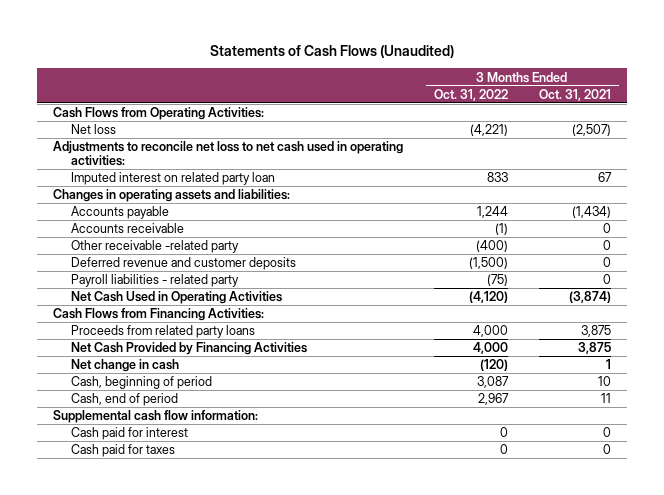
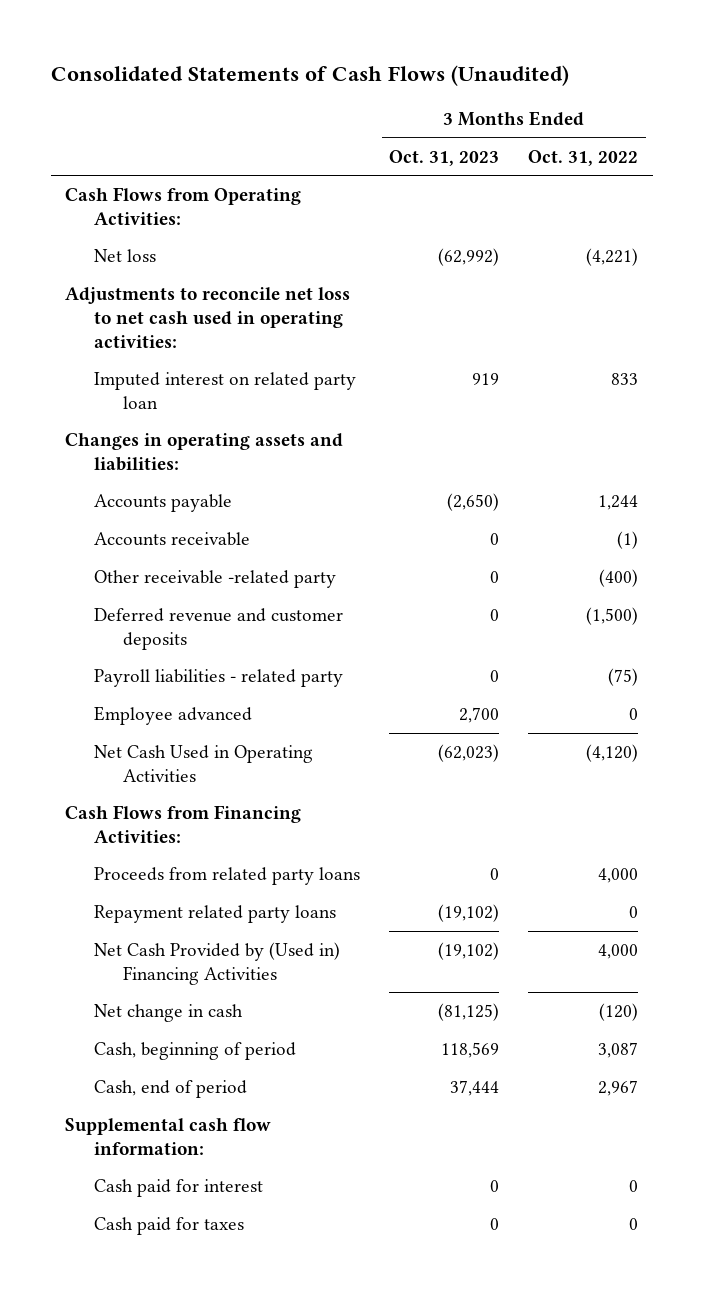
[209,45,454,59] Statements of Cash Flows (Unaudited) -> [51,64,570,86] Consolidated Statements of Cash Flows (Unaudited)
[539,88,612,101] Oct. 31, 2021 -> none
none -> [389,149,500,166] Oct. 31, 2023
none -> [94,706,253,726] Employee advanced
none -> [94,905,337,924] Repayment related party loans
[70,342,307,356] Net Cash Provided by Financing Activities -> [94,942,341,985] Net Cash Provided by (Used in) Financing Activities

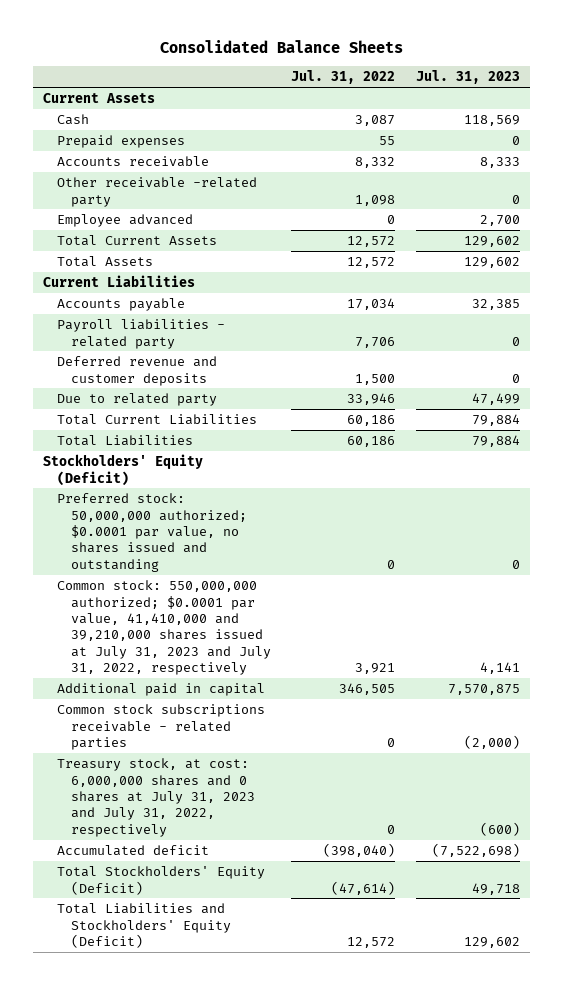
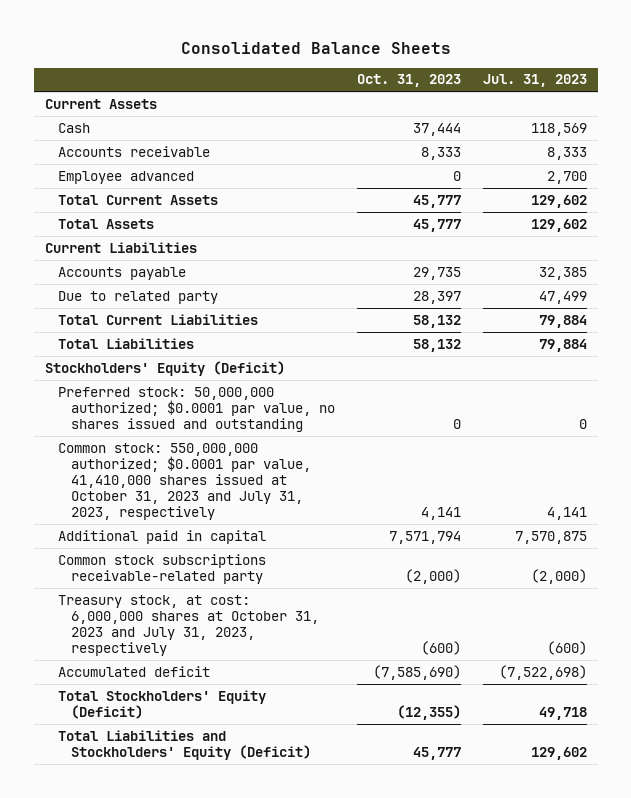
[291,70,396,85] Jul. 31, 2022 -> none
none -> [356,74,461,88] Oct. 31, 2023
[57,135,186,149] Prepaid expenses -> none
[57,177,258,207] Other receivable -related party -> none
[57,319,226,349] Payroll liabilities - related party -> none
[57,356,218,386] Deferred revenue and customer deposits -> none
[57,580,271,676] Common stock: 550,000,000 authorized; $0.0001 par value, 41,410,000 and 39,210,000 shares issued at July 31, 2023 and July 31, 2022, respectively -> [57,442,312,520] Common stock: 550,000,000 authorized; $0.0001 par value, 41,410,000 shares issued at October 31, 2023 and July 31, 2023, respectively
[57,704,266,750] Common stock subscriptions receivable - related parties -> [57,553,266,584] Common stock subscriptions receivable-related party
[57,758,255,837] Treasury stock, at cost: 6,000,000 shares and 0 shares at July 31, 2023 and July 31, 2022, respectively -> [57,594,320,656] Treasury stock, at cost: 6,000,000 shares at October 31, 2023 and July 31, 2023, respectively

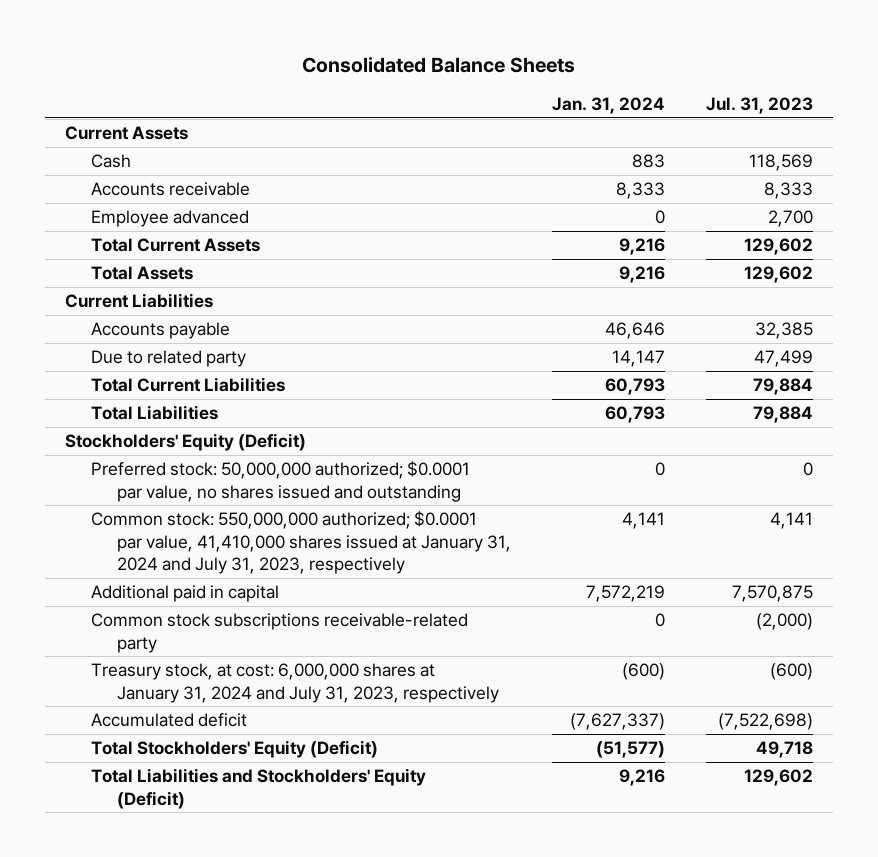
[356,74,461,88] Oct. 31, 2023 -> none
none -> [551,96,665,114] Jan. 31, 2024
[57,442,312,520] Common stock: 550,000,000 authorized; $0.0001 par value, 41,410,000 shares issued at October 31, 2023 and July 31, 2023, respectively -> [90,511,511,574] Common stock: 550,000,000 authorized; $0.0001 par value, 41,410,000 shares issued at January 31, 2024 and July 31, 2023, respectively
[57,594,320,656] Treasury stock, at cost: 6,000,000 shares at October 31, 2023 and July 31, 2023, respectively -> [90,663,499,703] Treasury stock, at cost: 6,000,000 shares at January 31, 2024 and July 31, 2023, respectively

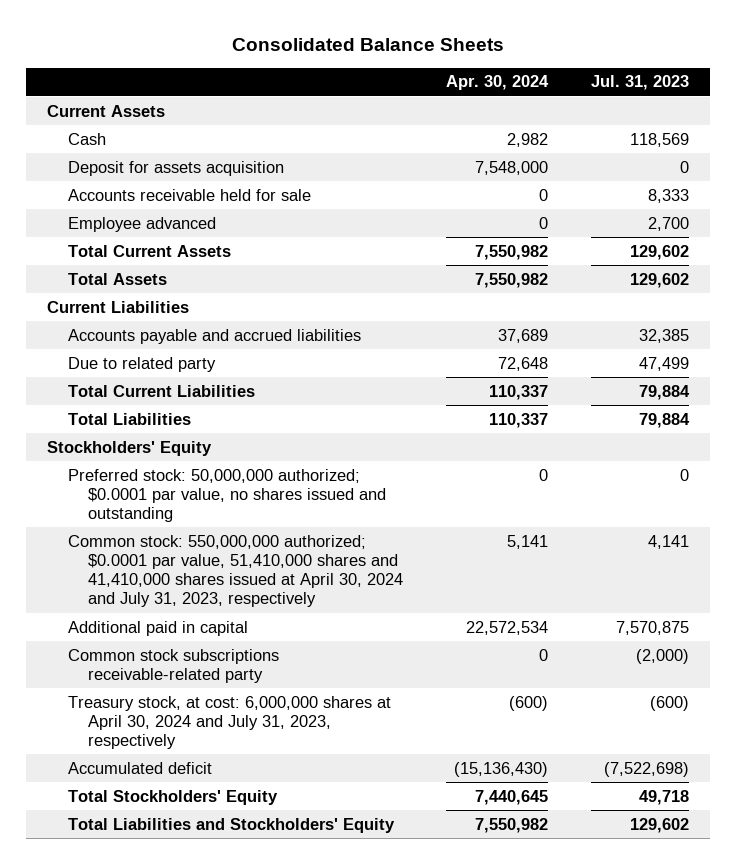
[551,96,665,114] Jan. 31, 2024 -> none
none -> [446,75,550,91] Apr. 30, 2024
none -> [67,160,284,176] Deposit for assets acquisition
[90,182,250,197] Accounts receivable -> [67,188,311,201] Accounts receivable held for sale
[90,322,230,340] Accounts payable -> [67,328,361,344] Accounts payable and accrued liabilities
[65,433,307,452] Stockholders' Equity (Deficit) -> [47,440,213,456] Stockholders' Equity
[90,511,511,574] Common stock: 550,000,000 authorized; $0.0001 par value, 41,410,000 shares issued at January 31, 2024 and July 31, 2023, respectively -> [67,534,404,608] Common stock: 550,000,000 authorized; $0.0001 par value, 51,410,000 shares and 41,410,000 shares issued at April 30, 2024 and July 31, 2023, respectively
[90,663,499,703] Treasury stock, at cost: 6,000,000 shares at January 31, 2024 and July 31, 2023, respectively -> [67,695,391,750] Treasury stock, at cost: 6,000,000 shares at April 30, 2024 and July 31, 2023, respectively
[90,740,378,759] Total Stockholders' Equity (Deficit) -> [67,789,278,805] Total Stockholders' Equity
[90,768,426,809] Total Liabilities and Stockholders' Equity (Deficit) -> [67,817,395,833] Total Liabilities and Stockholders' Equity

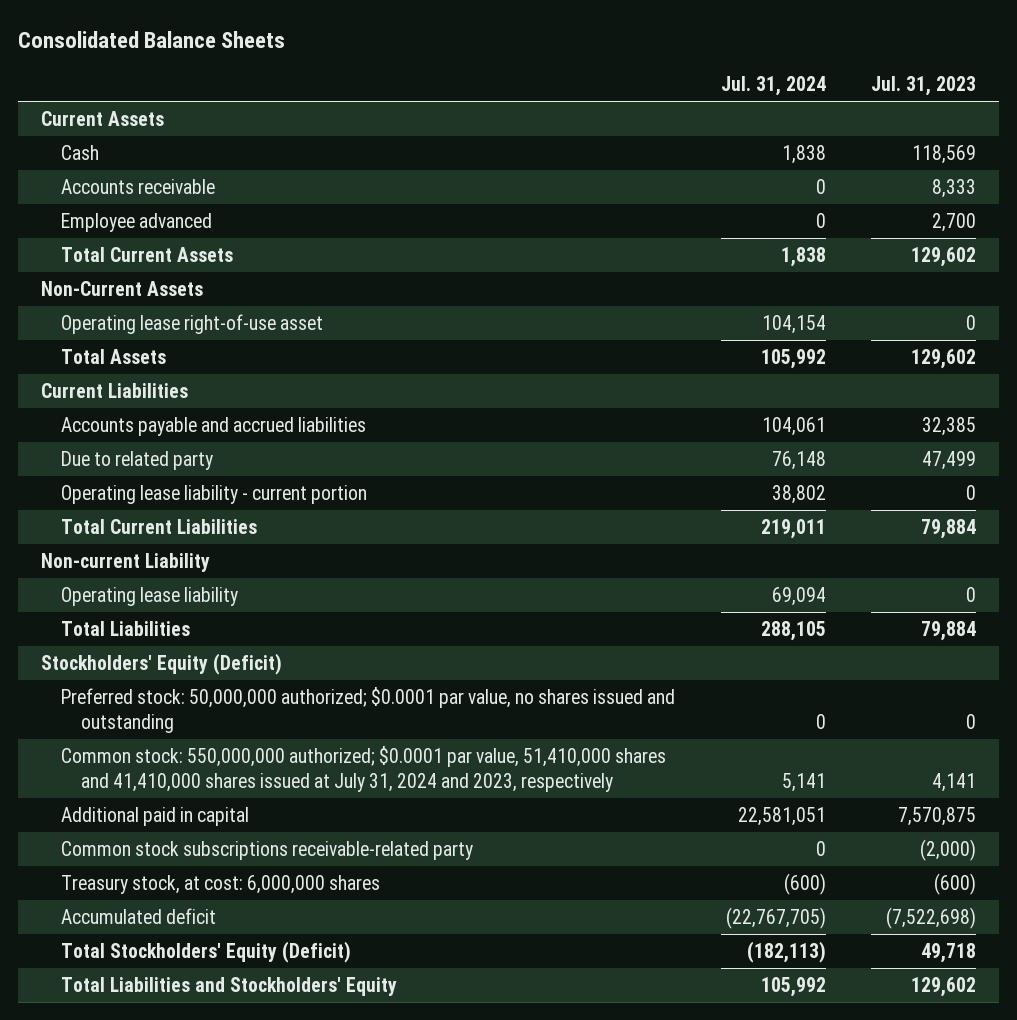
[446,75,550,91] Apr. 30, 2024 -> none
none -> [720,76,826,97] Jul. 31, 2024
[67,160,284,176] Deposit for assets acquisition -> none
[67,188,311,201] Accounts receivable held for sale -> [60,178,215,194] Accounts receivable
none -> [40,280,203,296] Non-Current Assets
none -> [60,313,323,334] Operating lease right-of-use asset
none -> [60,484,367,504] Operating lease liability - current portion
none -> [40,552,210,572] Non-current Liability
none -> [60,586,238,606] Operating lease liability
[47,440,213,456] Stockholders' Equity -> [40,652,282,675] Stockholders' Equity (Deficit)
[67,534,404,608] Common stock: 550,000,000 authorized; $0.0001 par value, 51,410,000 shares and 41,410,000 shares issued at April 30, 2024 and July 31, 2023, respectively -> [60,745,666,792] Common stock: 550,000,000 authorized; $0.0001 par value, 51,410,000 shares and 41,410,000 shares issued at July 31, 2024 and 2023, respectively
[67,695,391,750] Treasury stock, at cost: 6,000,000 shares at April 30, 2024 and July 31, 2023, respectively -> [60,874,380,894] Treasury stock, at cost: 6,000,000 shares
[67,789,278,805] Total Stockholders' Equity -> [60,940,351,963] Total Stockholders' Equity (Deficit)

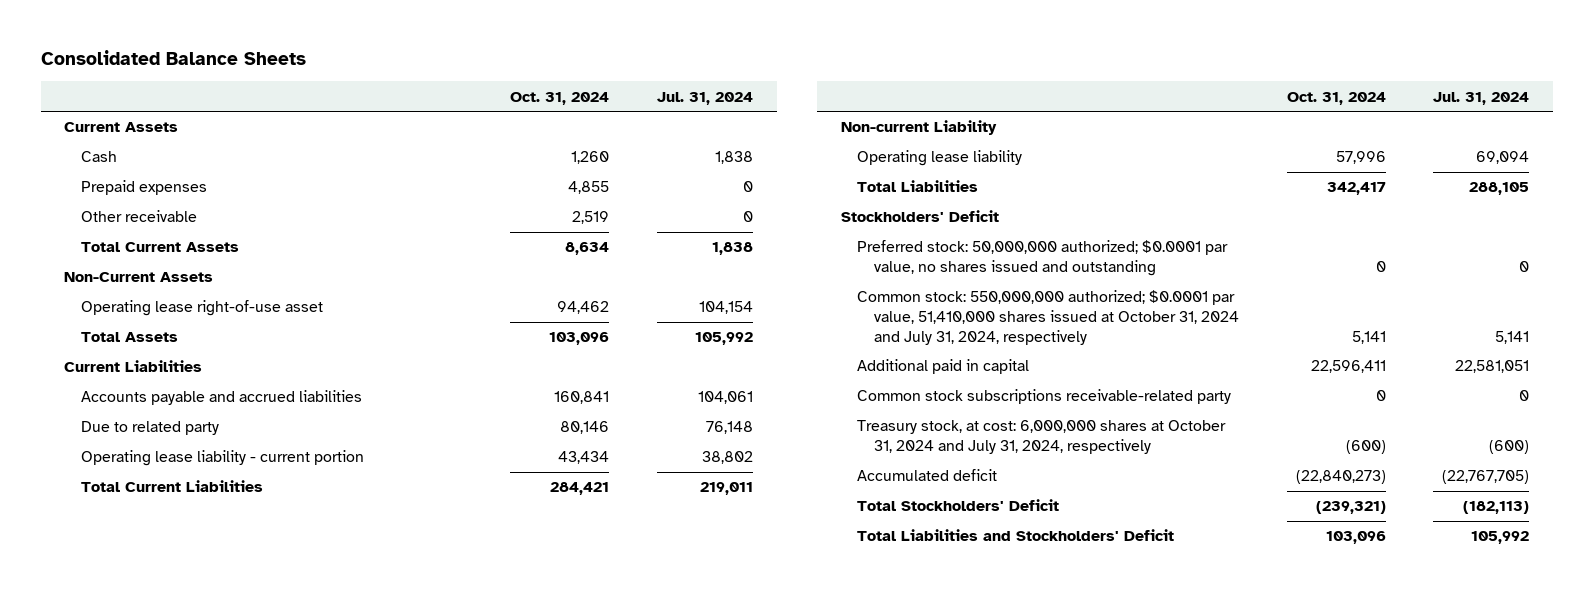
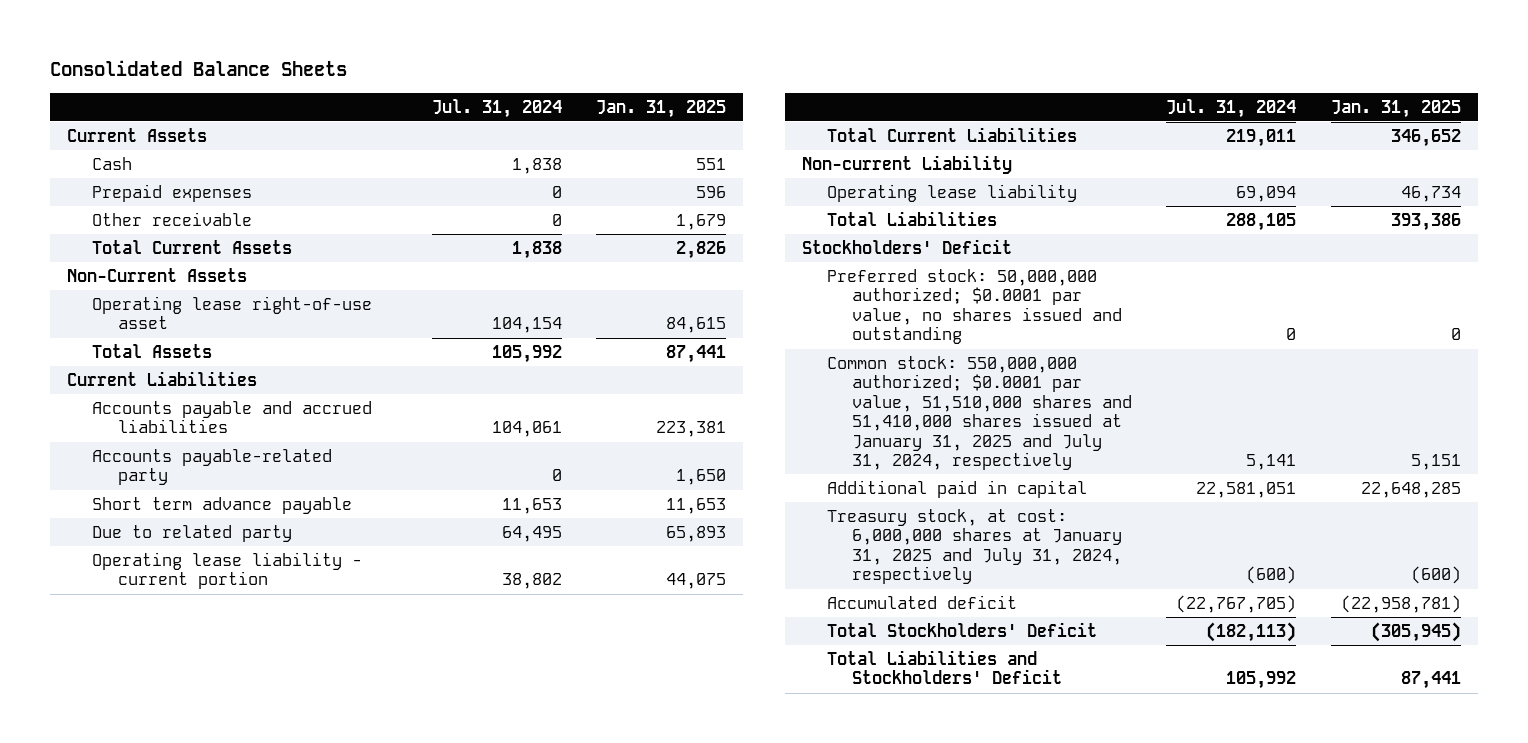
[510,91,610,105] Oct. 31, 2024 -> none
none -> [596,99,727,118] Jan. 31, 2025
none -> [92,448,333,486] Accounts payable-related party
none -> [92,496,353,514] Short term advance payable
[706,421,754,435] 76,148 -> [501,525,562,542] 64,495
[857,290,1240,345] Common stock: 550,000,000 authorized; $0.0001 par value, 51,410,000 shares issued at October 31, 2024 and July 31, 2024, respectively -> [827,355,1133,471] Common stock: 550,000,000 authorized; $0.0001 par value, 51,510,000 shares and 51,410,000 shares issued at January 31, 2025 and July 31, 2024, respectively
[857,389,1232,405] Common stock subscriptions receivable-related party -> none
[857,420,1227,455] Treasury stock, at cost: 6,000,000 shares at October 31, 2024 and July 31, 2024, respectively -> [827,508,1123,585] Treasury stock, at cost: 6,000,000 shares at January 31, 2025 and July 31, 2024, respectively

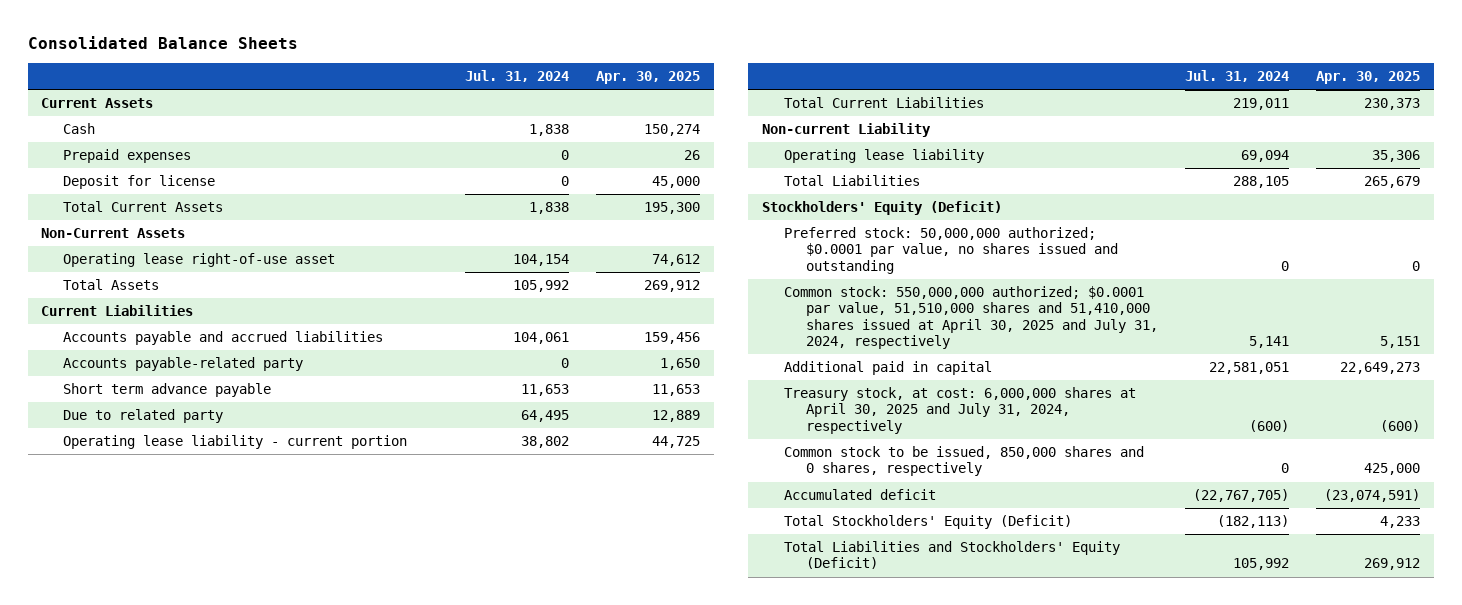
[596,99,727,118] Jan. 31, 2025 -> none
none -> [595,71,700,85] Apr. 30, 2025
[92,211,253,226] Other receivable -> none
none -> [63,175,216,190] Deposit for license
[802,238,1013,254] Stockholders' Deficit -> [761,201,1002,216] Stockholders' Equity (Deficit)
[827,355,1133,471] Common stock: 550,000,000 authorized; $0.0001 par value, 51,510,000 shares and 51,410,000 shares issued at January 31, 2025 and July 31, 2024, respectively -> [783,286,1158,349] Common stock: 550,000,000 authorized; $0.0001 par value, 51,510,000 shares and 51,410,000 shares issued at April 30, 2025 and July 31, 2024, respectively
[827,508,1123,585] Treasury stock, at cost: 6,000,000 shares at January 31, 2025 and July 31, 2024, respectively -> [783,387,1136,434] Treasury stock, at cost: 6,000,000 shares at April 30, 2025 and July 31, 2024, respectively
none -> [783,446,1144,477] Common stock to be issued, 850,000 shares and 0 shares, respectively
[827,621,1098,637] Total Stockholders' Deficit -> [783,515,1072,530] Total Stockholders' Equity (Deficit)
[827,649,1063,685] Total Liabilities and Stockholders' Deficit -> [783,541,1120,570] Total Liabilities and Stockholders' Equity (Deficit)

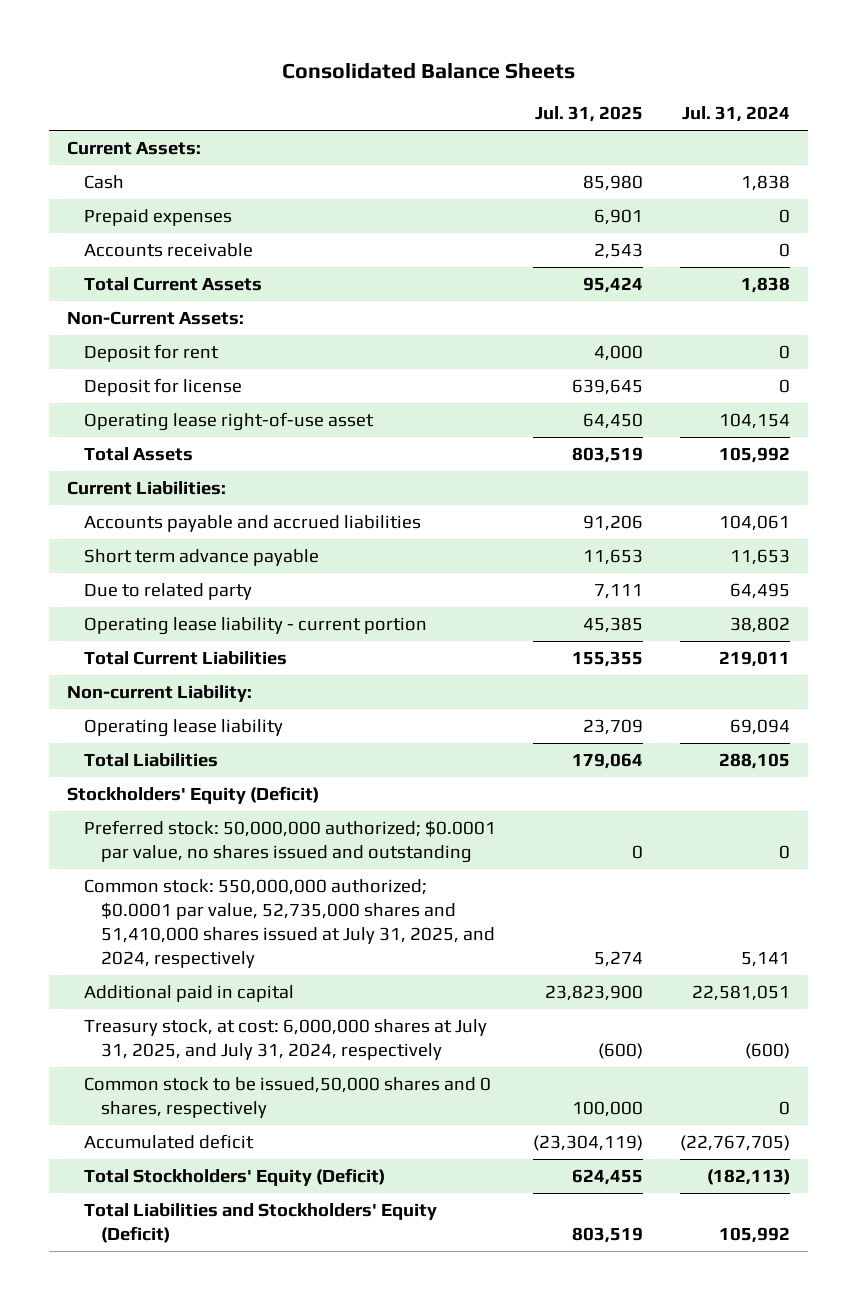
[595,71,700,85] Apr. 30, 2025 -> none
none -> [535,106,644,123] Jul. 31, 2025
[41,98,154,109] Current Assets -> [67,140,202,155] Current Assets:
none -> [84,242,254,257] Accounts receivable
[41,228,186,239] Non-Current Assets -> [67,310,245,325] Non-Current Assets:
none -> [84,343,220,362] Deposit for rent
[63,175,216,190] Deposit for license -> [84,377,243,396] Deposit for license
[41,305,194,317] Current Liabilities -> [67,480,227,495] Current Liabilities:
[63,357,304,372] Accounts payable-related party -> none
[761,123,931,138] Non-current Liability -> [67,684,253,702] Non-current Liability:
[783,286,1158,349] Common stock: 550,000,000 authorized; $0.0001 par value, 51,510,000 shares and 51,410,000 shares issued at April 30, 2025 and July 31, 2024, respectively -> [84,878,496,968] Common stock: 550,000,000 authorized; $0.0001 par value, 52,735,000 shares and 51,410,000 shares issued at July 31, 2025, and 2024, respectively
[783,387,1136,434] Treasury stock, at cost: 6,000,000 shares at April 30, 2025 and July 31, 2024, respectively -> [84,1018,488,1060] Treasury stock, at cost: 6,000,000 shares at July 31, 2025, and July 31, 2024, respectively
[783,446,1144,477] Common stock to be issued, 850,000 shares and 0 shares, respectively -> [84,1076,492,1118] Common stock to be issued,50,000 shares and 0 shares, respectively

